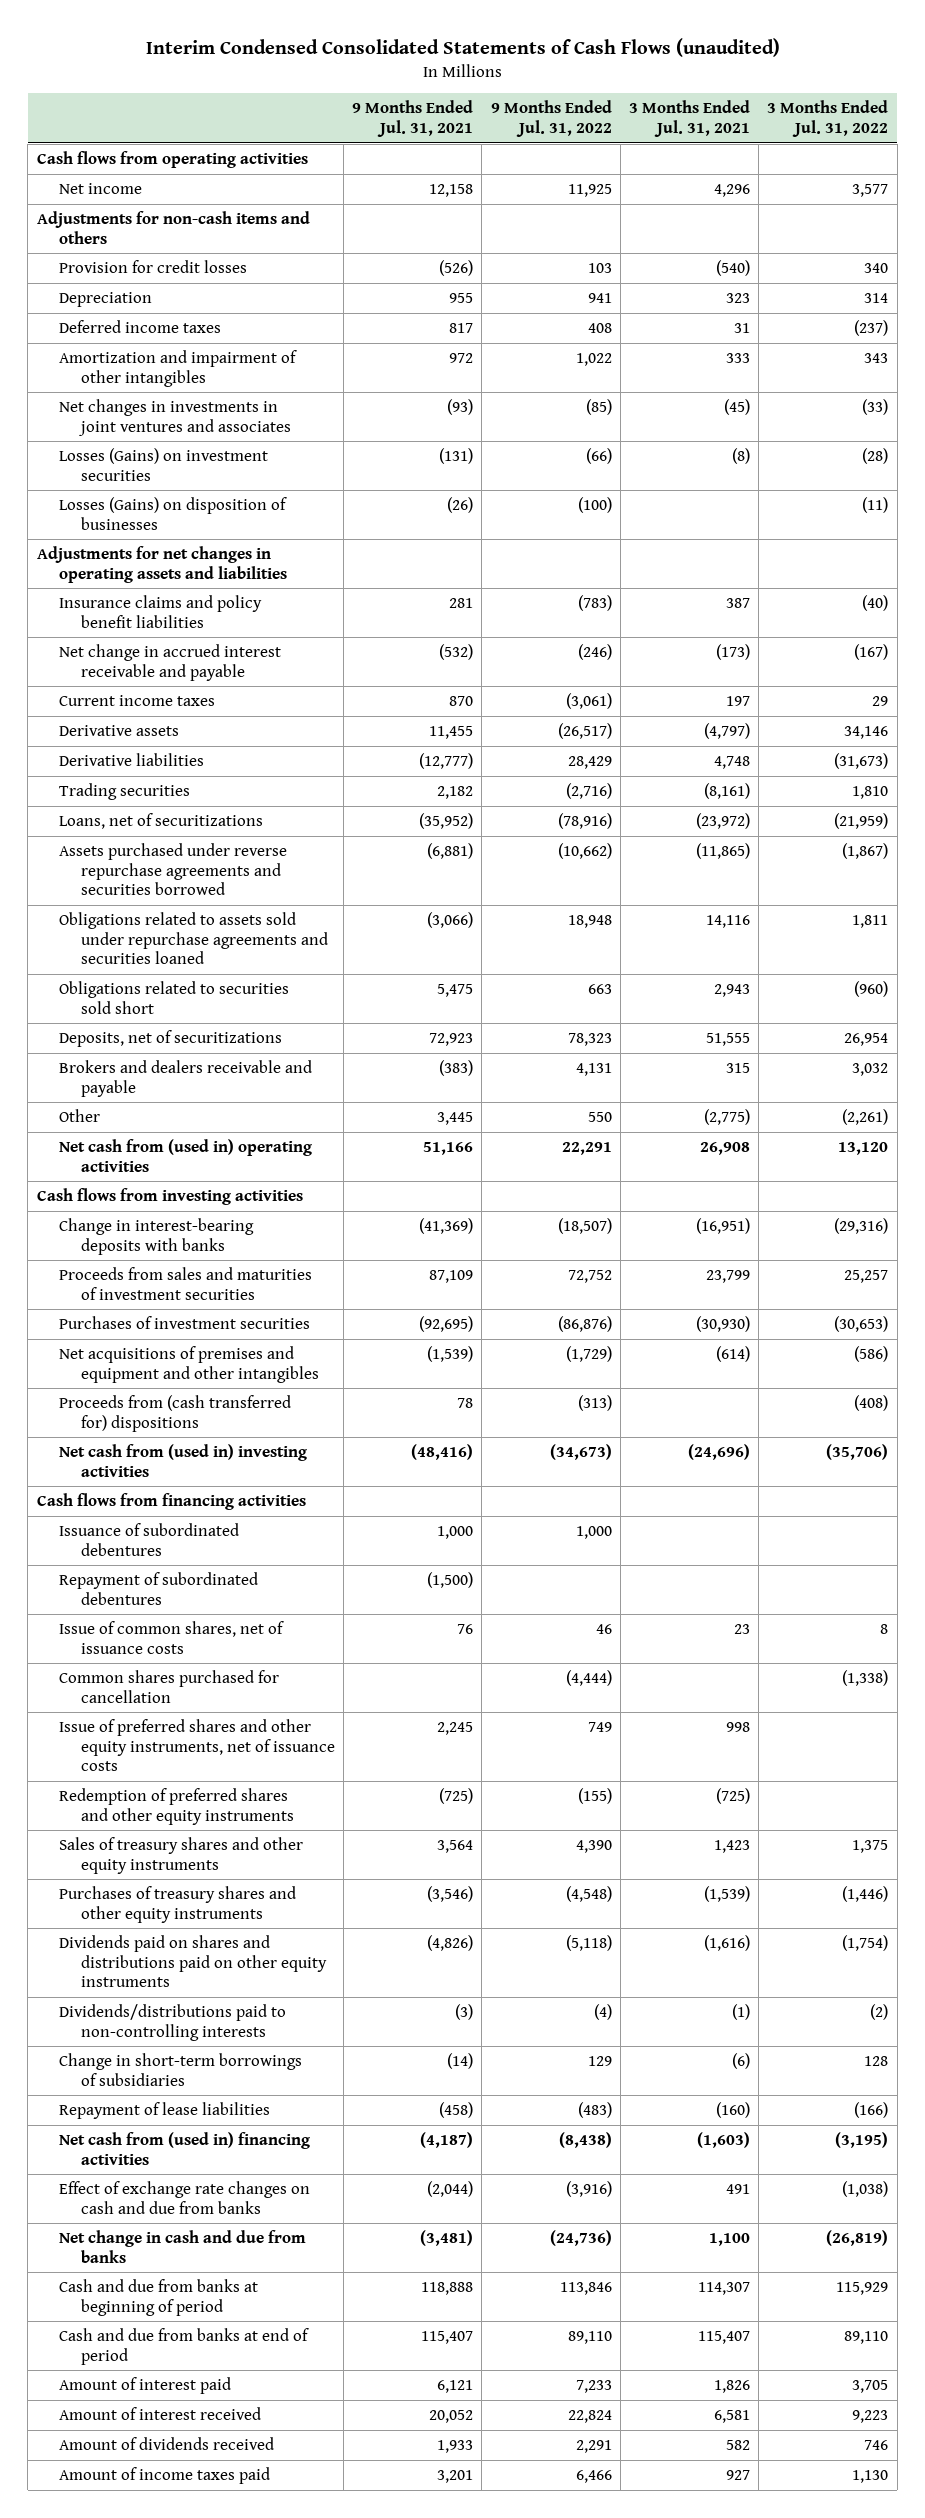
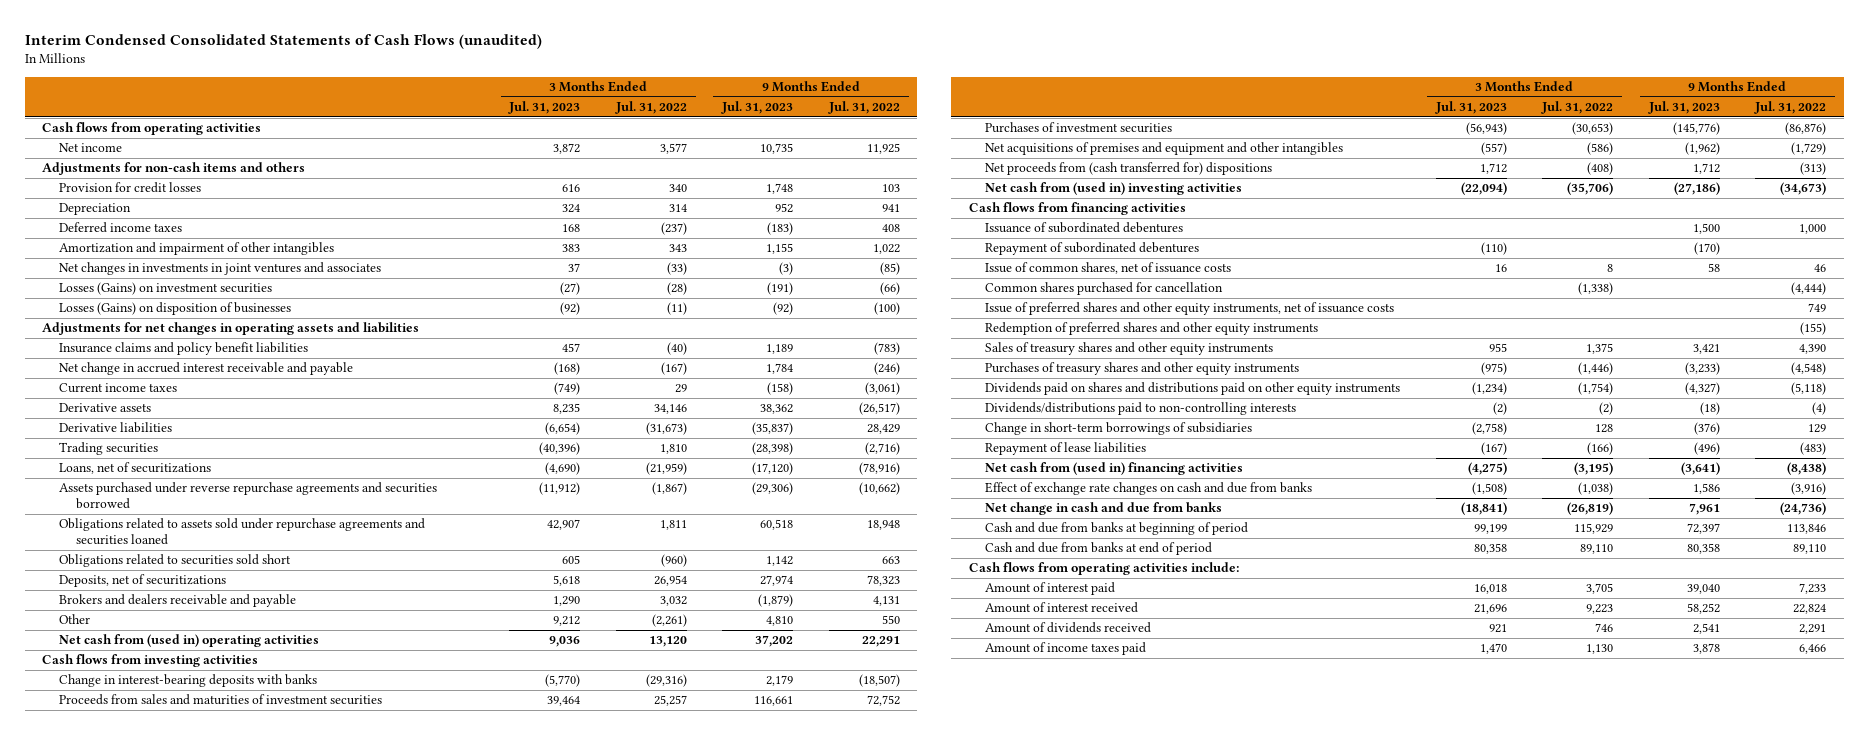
[352,100,474,137] 9 Months Ended Jul. 31, 2021 -> none
[629,100,751,137] 3 Months Ended Jul. 31, 2021 -> none
none -> [508,101,581,115] Jul. 31, 2023
none -> [721,101,794,115] Jul. 31, 2023
[58,1395,291,1432] Proceeds from (cash transferred for) dispositions -> [985,162,1273,176] Net proceeds from (cash transferred for) dispositions
none -> [968,562,1239,576] Cash flows from operating activities include:

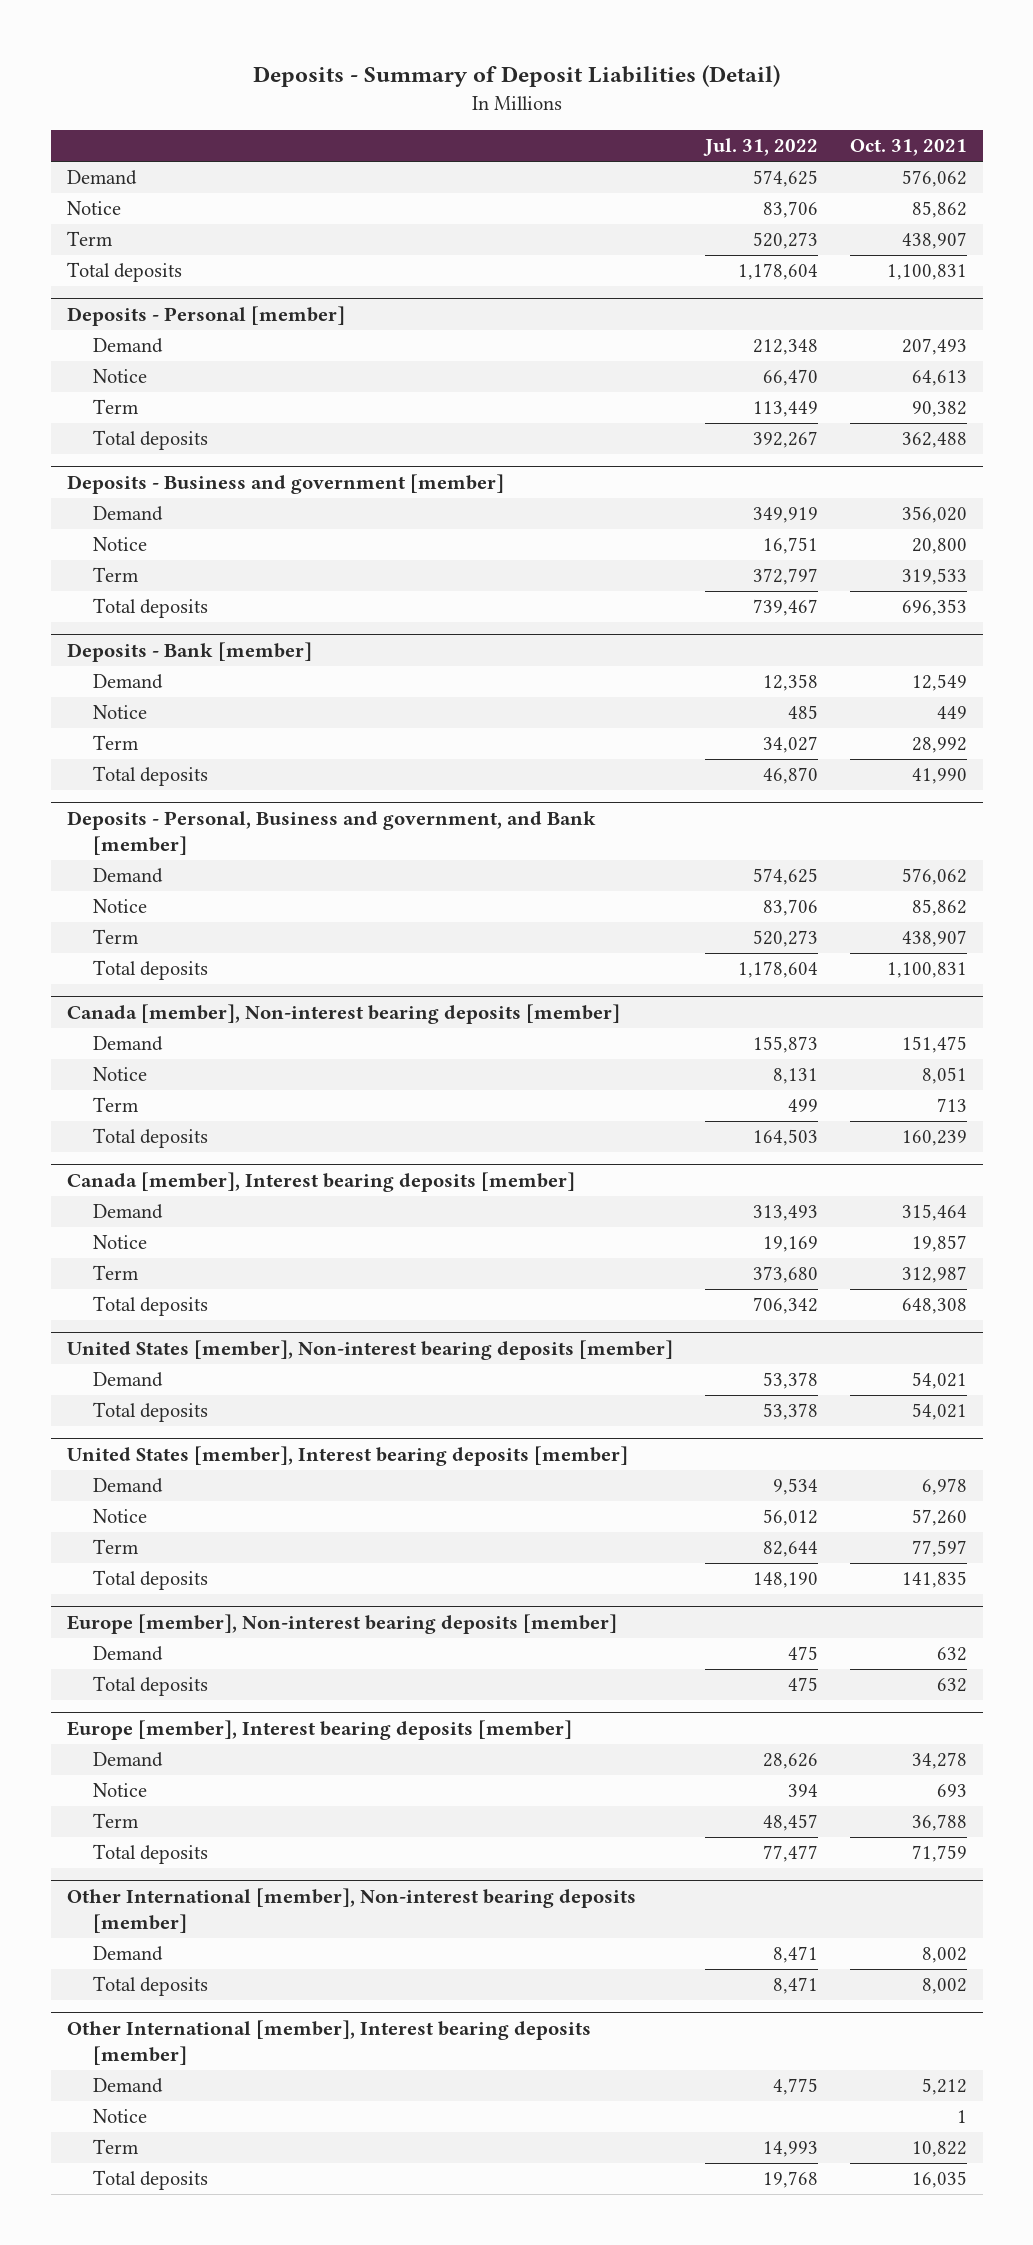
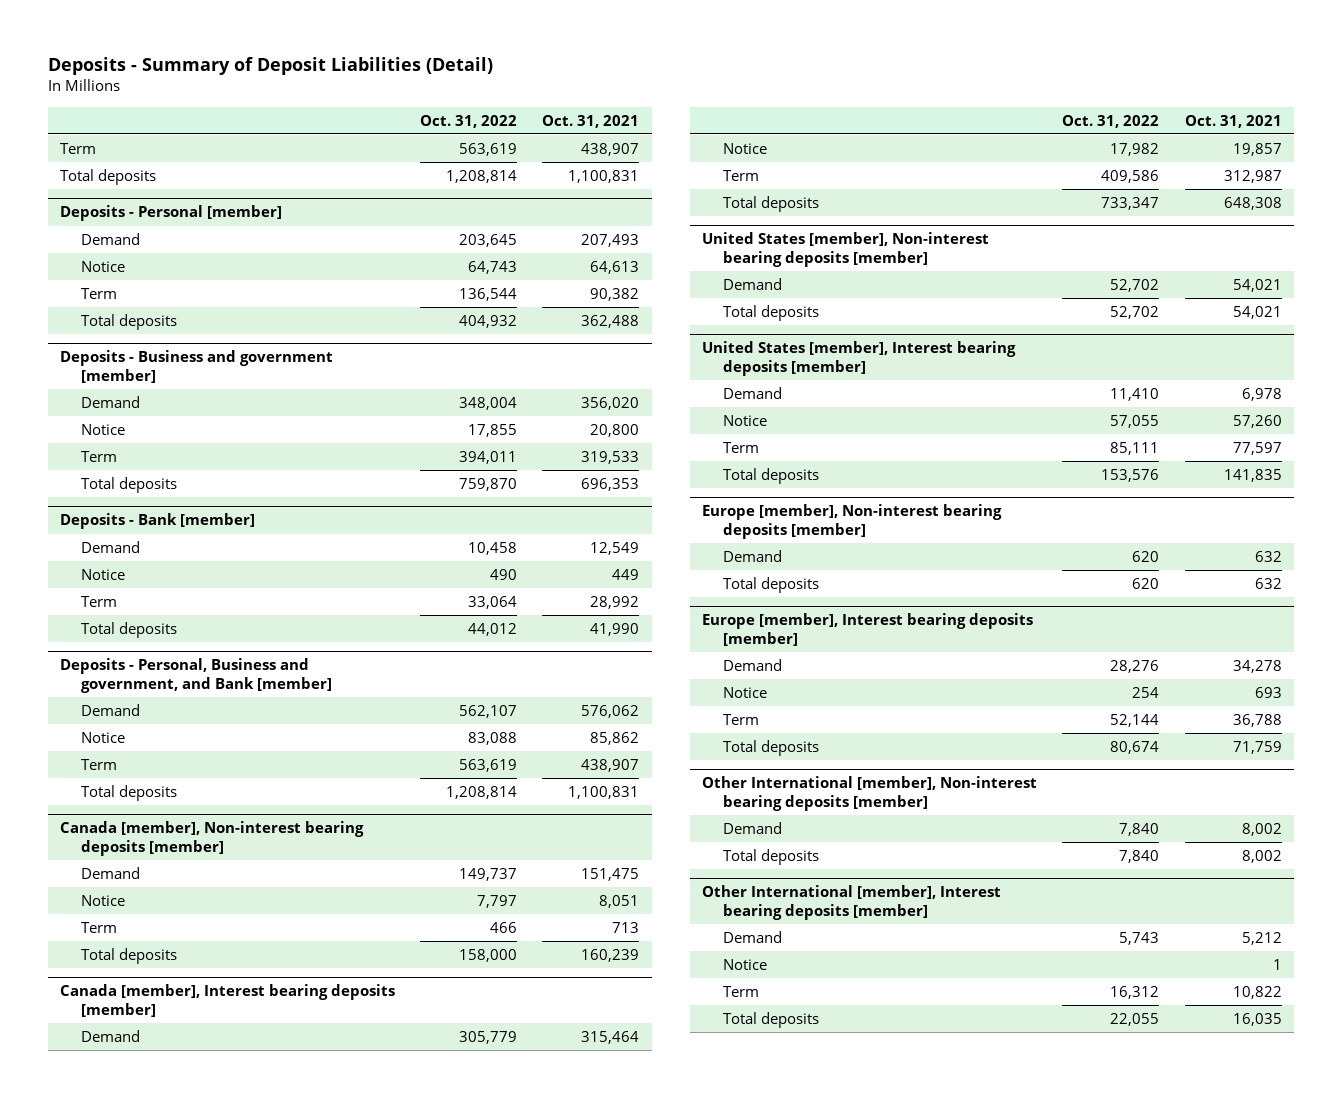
[702,138,818,157] Jul. 31, 2022 -> none
none -> [420,114,518,128] Oct. 31, 2022
[66,170,137,186] Demand -> none
[66,201,121,216] Notice -> none

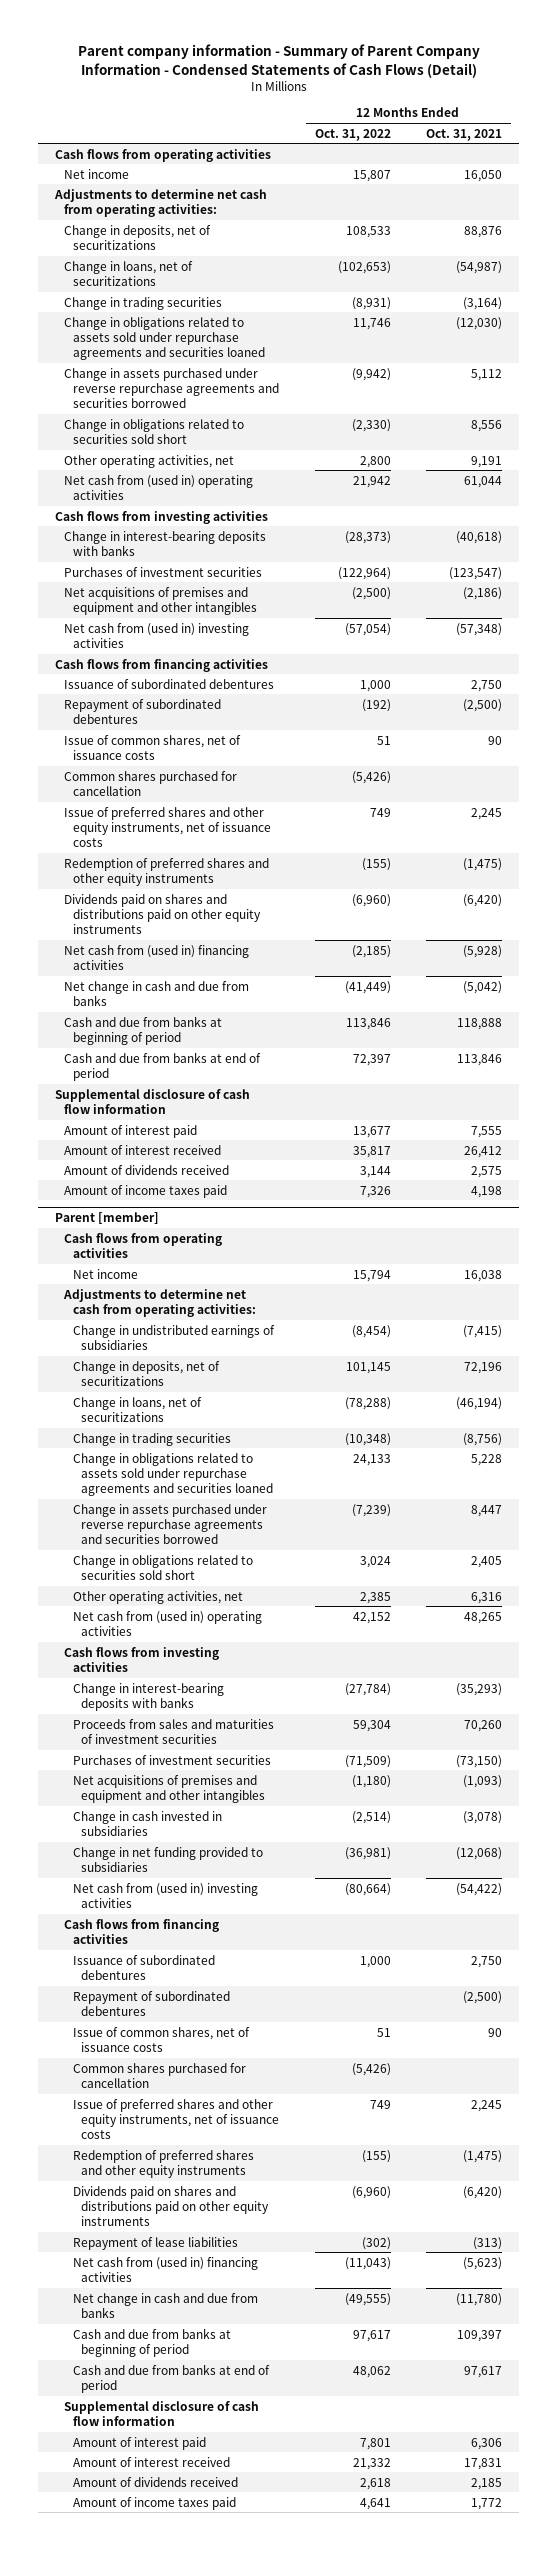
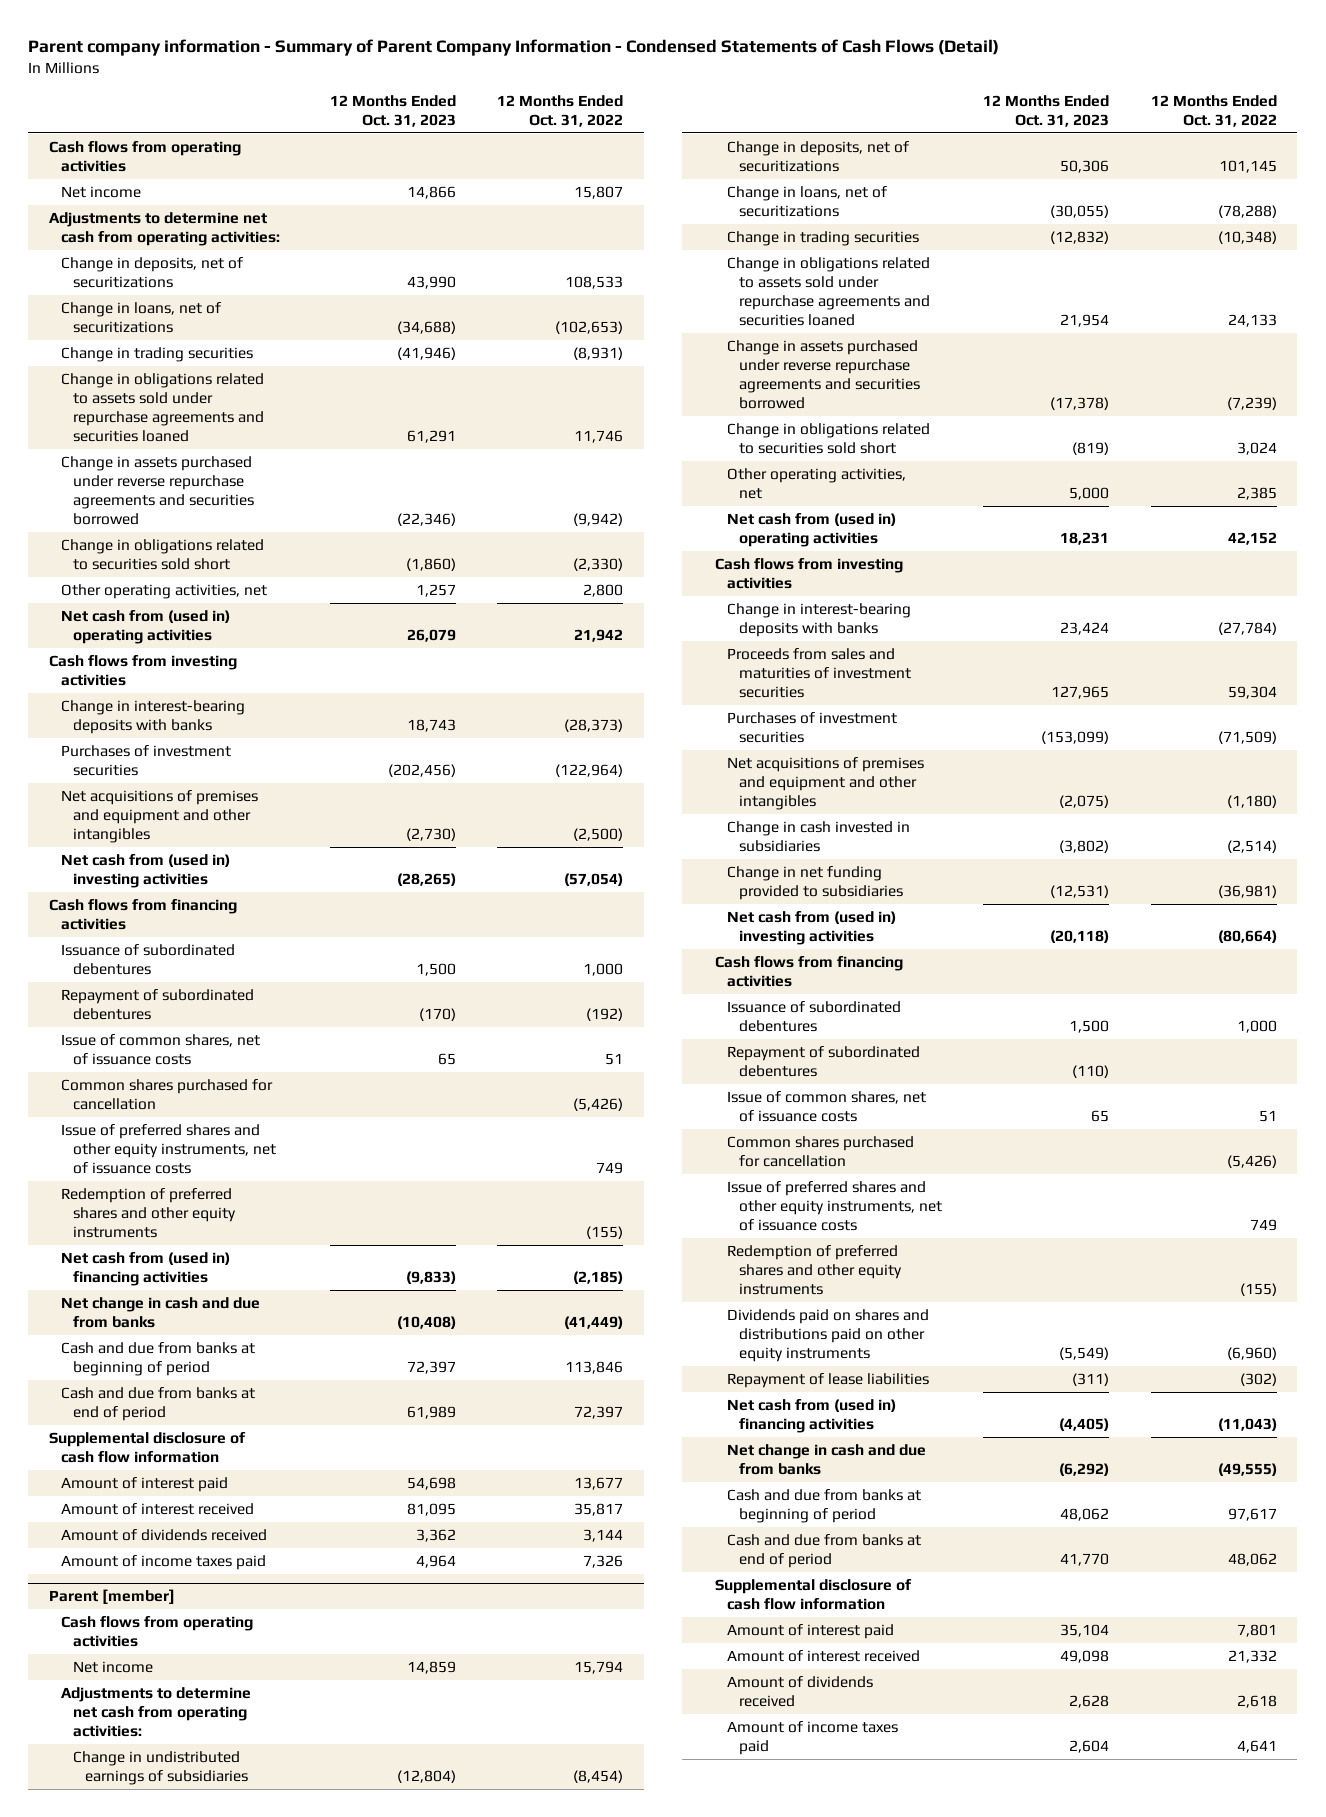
[425,128,502,141] Oct. 31, 2021 -> none
none -> [329,94,456,127] 12 Months Ended Oct. 31, 2023
[63,893,261,935] Dividends paid on shares and distributions paid on other equity instruments -> none

